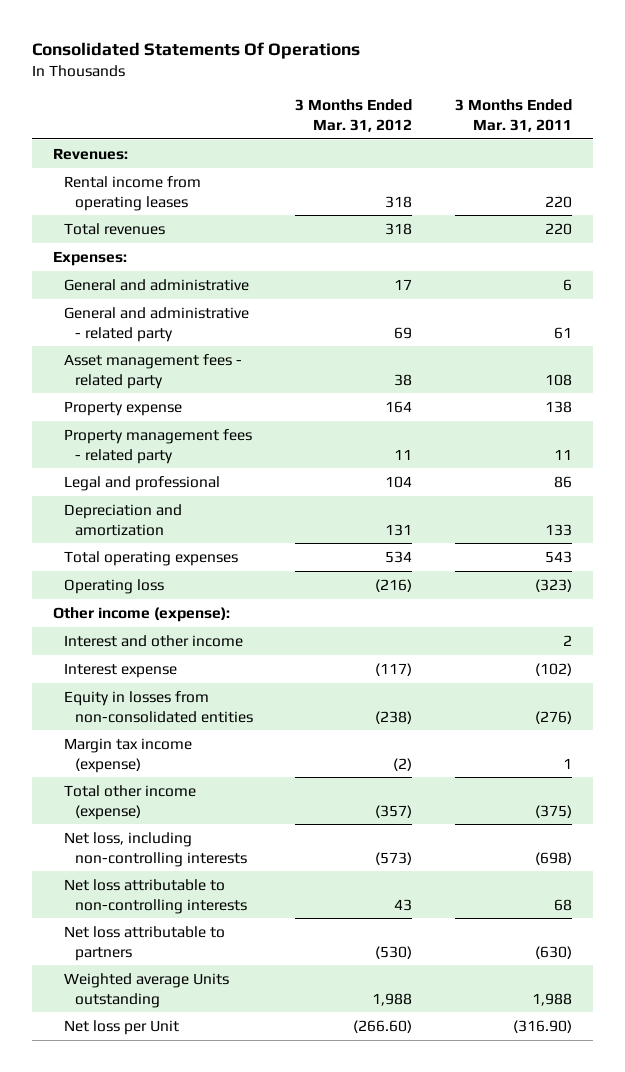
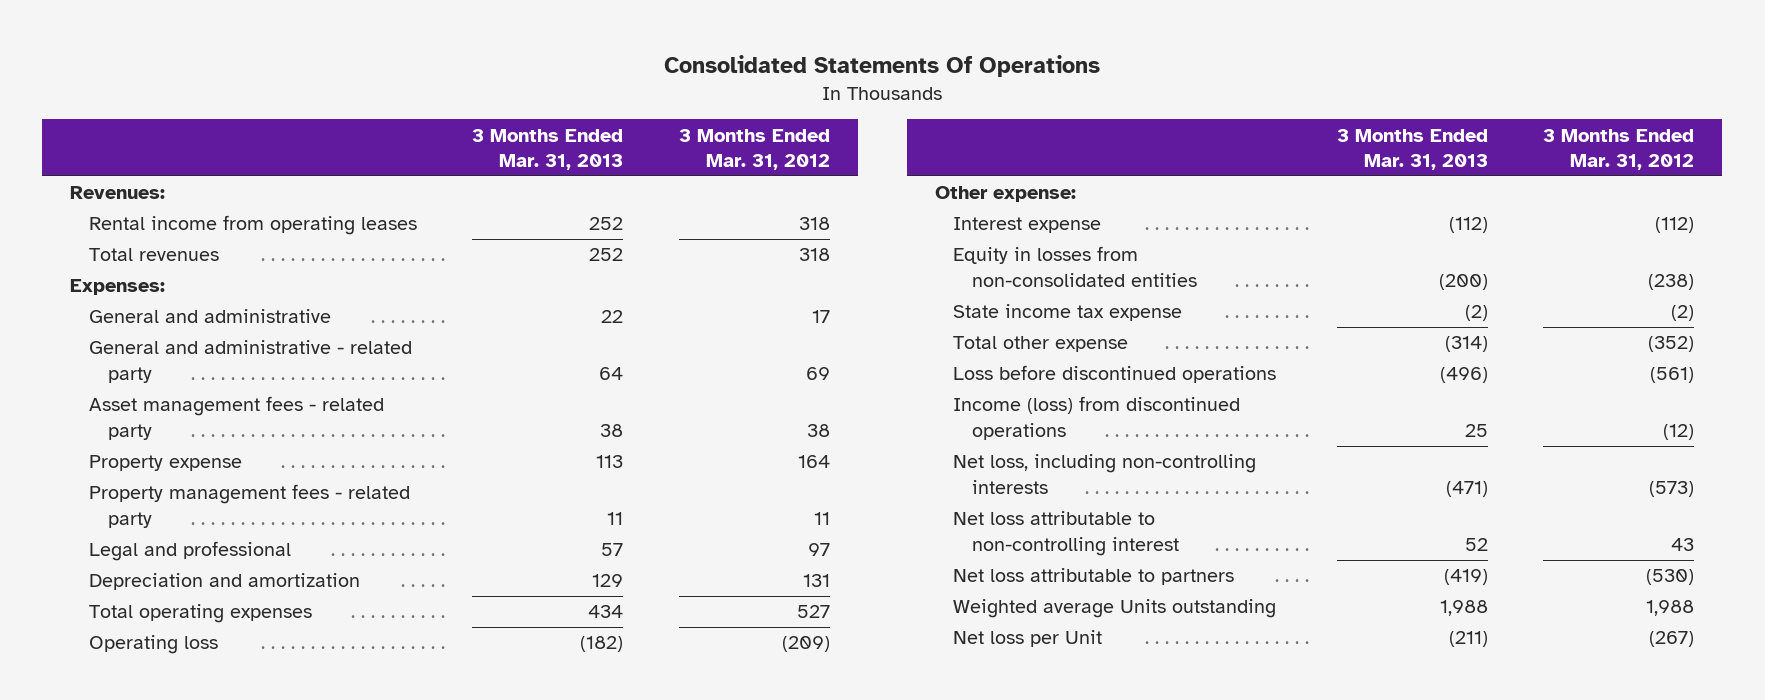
[454,99,572,132] 3 Months Ended Mar. 31, 2011 -> none
none -> [472,128,624,170] 3 Months Ended Mar. 31, 2013
[385,475,413,488] 104 -> [807,543,830,557] 97
[63,634,243,647] Interest and other income -> none
[385,550,413,563] 534 -> [796,605,830,619] 527
[375,578,413,592] (216) -> [781,636,830,653] (209)
[52,606,230,622] Other income (expense): -> [934,186,1076,203] Other expense:
[375,662,413,676] (117) -> [1655,217,1695,234] (112)
[63,737,192,773] Margin tax income (expense) -> [953,304,1183,322] State income tax expense
[63,784,196,820] Total other income (expense) -> [953,336,1129,353] Total other expense
[375,804,413,818] (357) -> [1648,336,1695,353] (352)
none -> [953,365,1277,384] Loss before discontinued operations
none -> [953,396,1241,440] Income (loss) from discontinued operations
[63,878,247,914] Net loss attributable to non-controlling interests -> [953,511,1180,556] Net loss attributable to non-controlling interest
[353,1019,413,1033] (266.60) -> [1649,631,1695,648] (267)

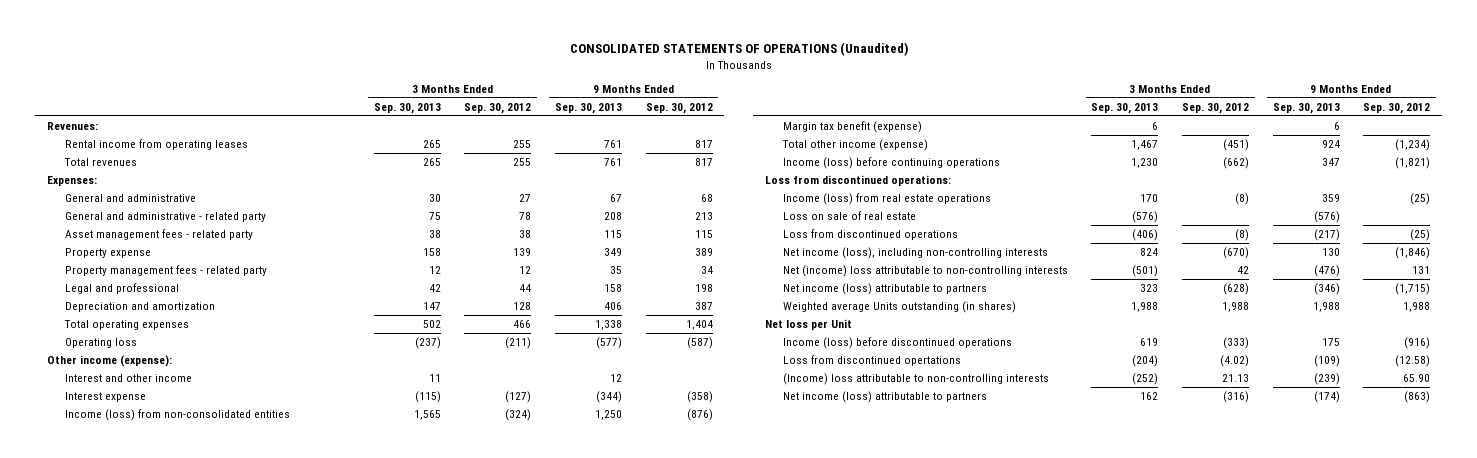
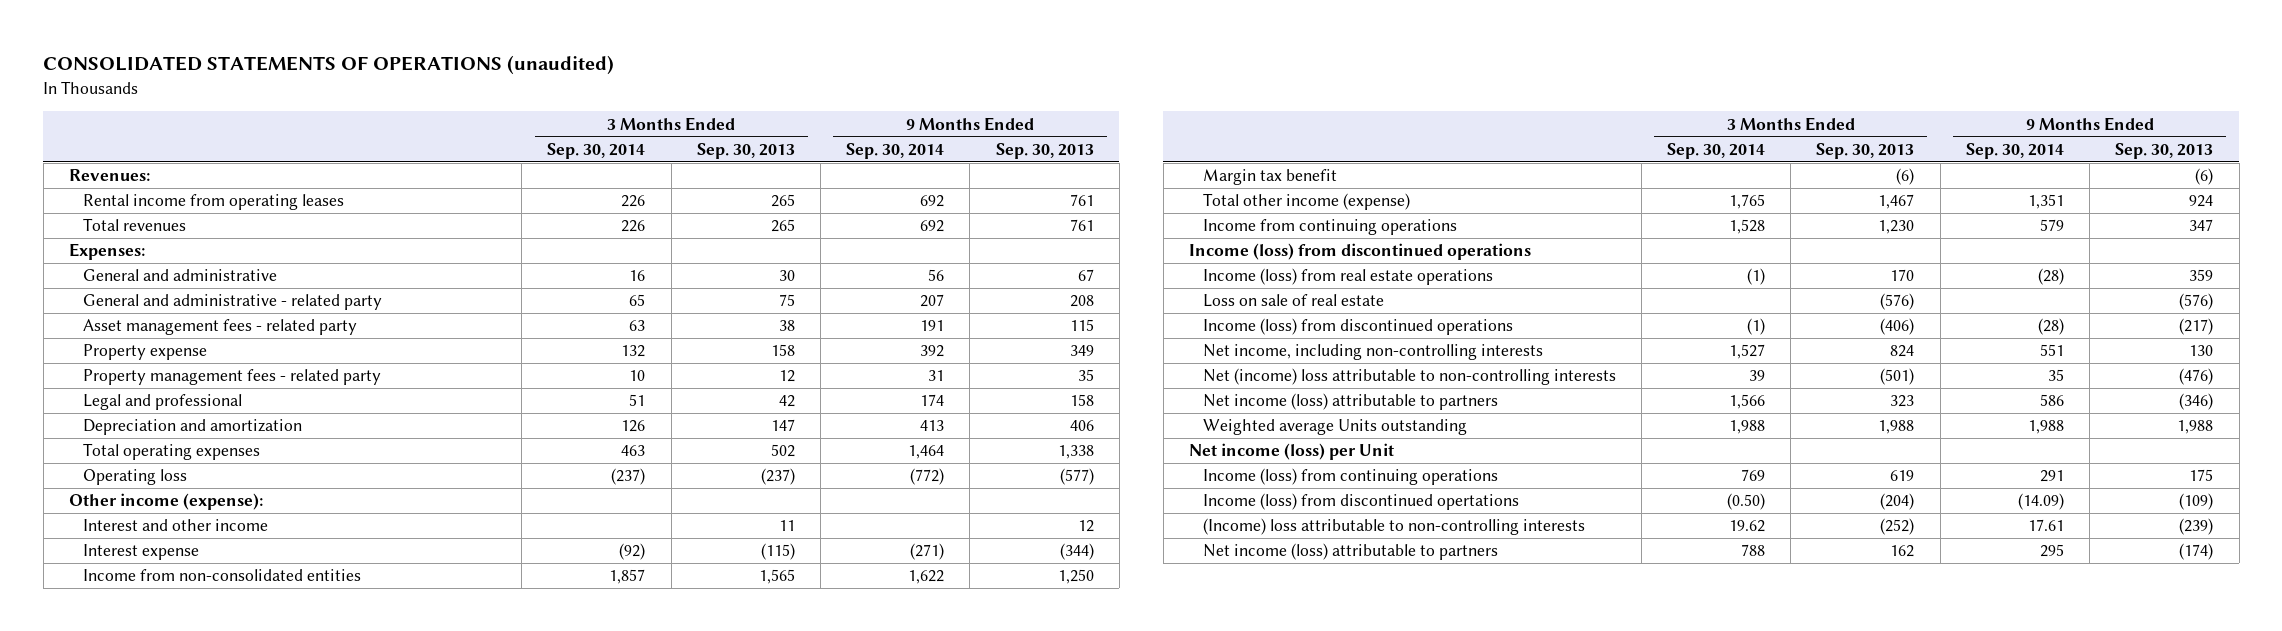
[569,42,908,57] CONSOLIDATED STATEMENTS OF OPERATIONS (Unaudited) -> [43,55,615,76] CONSOLIDATED STATEMENTS OF OPERATIONS (unaudited)
[464,102,532,114] Sep. 30, 2012 -> none
[645,102,713,114] Sep. 30, 2012 -> none
none -> [547,142,646,159] Sep. 30, 2014
none -> [846,142,945,159] Sep. 30, 2014
[65,408,291,421] Income (loss) from non-consolidated entities -> [82,569,361,582] Income from non-consolidated entities
[782,120,922,133] Margin tax benefit (expense) -> [1202,169,1337,186] Margin tax benefit
[1152,121,1159,130] 6 -> [1896,168,1915,186] (6)
[1333,121,1340,130] 6 -> [2195,168,2214,186] (6)
[782,156,1000,169] Income (loss) before continuing operations -> [1202,219,1457,236] Income from continuing operations
[764,174,951,186] Loss from discontinued operations: -> [1188,243,1531,261] Income (loss) from discontinued operations
[782,228,958,240] Loss from discontinued operations -> [1202,318,1513,336] Income (loss) from discontinued operations
[782,246,1048,259] Net income (loss), including non-controlling interests -> [1202,344,1543,361] Net income, including non-controlling interests
[782,300,1016,313] Weighted average Units outstanding (in shares) -> [1202,419,1467,436] Weighted average Units outstanding
[764,318,852,330] Net loss per Unit -> [1188,443,1394,461] Net income (loss) per Unit
[782,336,1012,349] Income (loss) before discontinued operations -> [1202,468,1498,486] Income (loss) from continuing operations
[782,354,961,366] Loss from discontinued opertations -> [1202,493,1519,511] Income (loss) from discontinued opertations

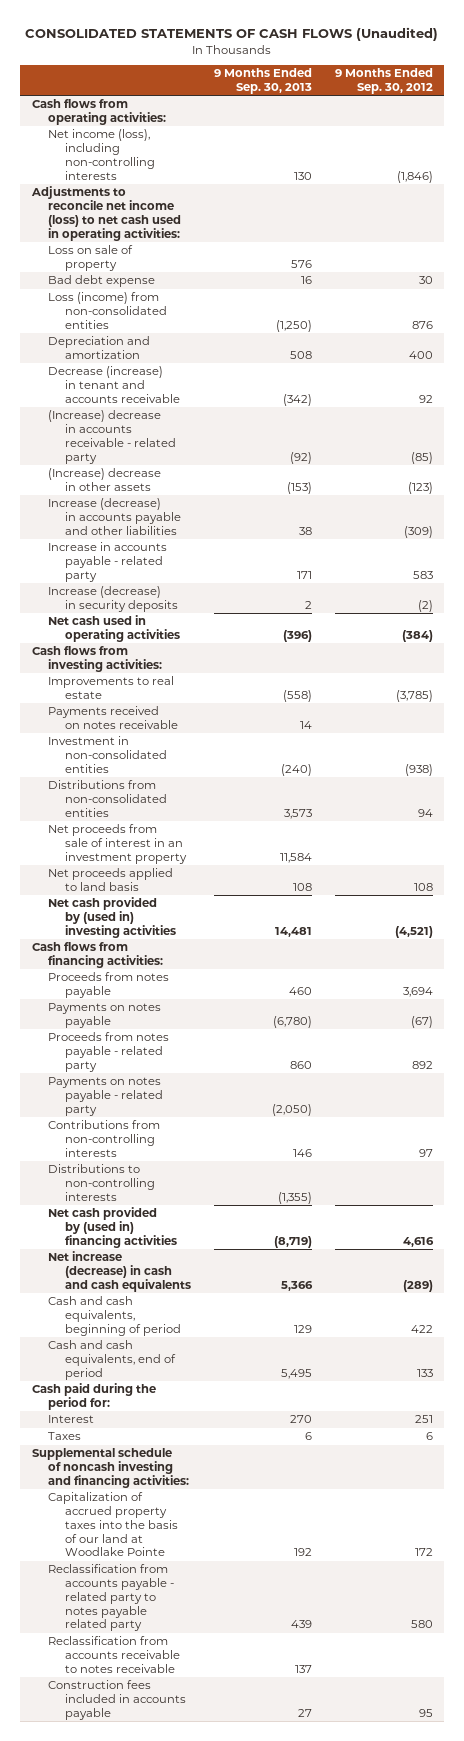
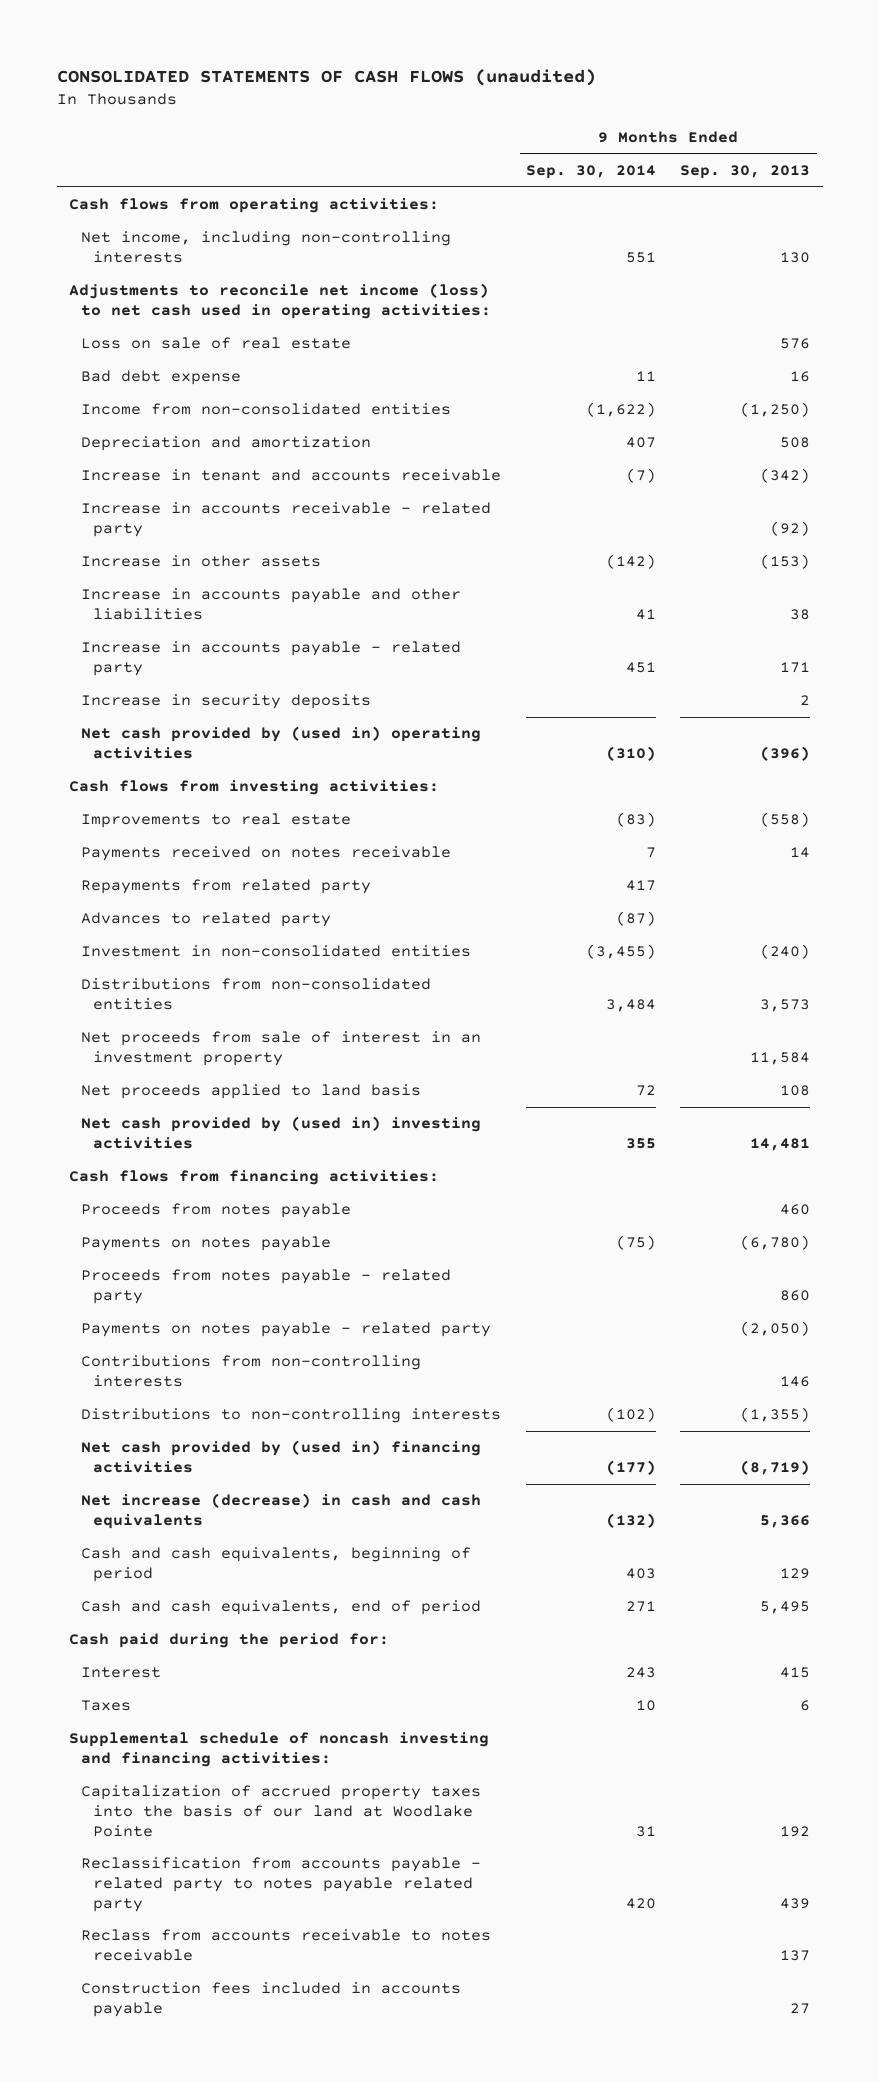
[25,27,439,42] CONSOLIDATED STATEMENTS OF CASH FLOWS (Unaudited) -> [56,69,596,87] CONSOLIDATED STATEMENTS OF CASH FLOWS (unaudited)
[334,68,433,95] 9 Months Ended Sep. 30, 2012 -> none
none -> [525,165,656,180] Sep. 30, 2014
[48,129,156,180] Net income (loss), including non-controlling interests -> [81,231,452,263] Net income, including non-controlling interests
[48,245,134,272] Loss on sale of property -> [81,337,352,350] Loss on sale of real estate
[48,292,168,329] Loss (income) from non-consolidated entities -> [81,403,452,416] Income from non-consolidated entities
[48,366,181,403] Decrease (increase) in tenant and accounts receivable -> [81,469,502,482] Increase in tenant and accounts receivable
[48,410,177,464] (Increase) decrease in accounts receivable - related party -> [81,502,492,537] Increase in accounts receivable - related party
[48,468,162,492] (Increase) decrease in other assets -> [81,555,322,568] Increase in other assets
[48,498,182,535] Increase (decrease) in accounts payable and other liabilities -> [81,588,462,620] Increase in accounts payable and other liabilities
[48,586,179,613] Increase (decrease) in security deposits -> [81,694,372,710] Increase in security deposits
[48,615,181,643] Net cash used in operating activities -> [81,726,482,759] Net cash provided by (used in) operating activities
none -> [81,879,372,895] Repayments from related party
none -> [81,912,332,928] Advances to related party
[290,1415,313,1424] 270 -> [780,1667,811,1679] 415
[48,1636,181,1673] Reclassification from accounts receivable to notes receivable -> [81,1929,492,1961] Reclass from accounts receivable to notes receivable

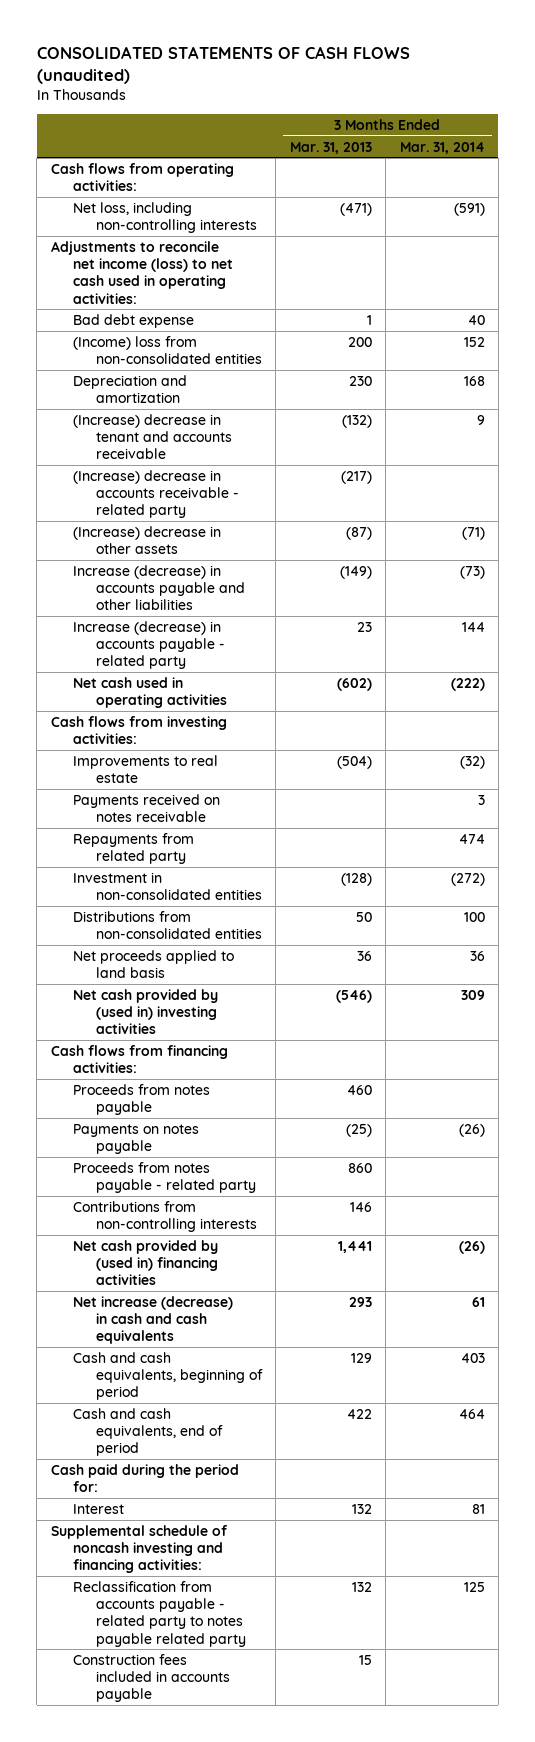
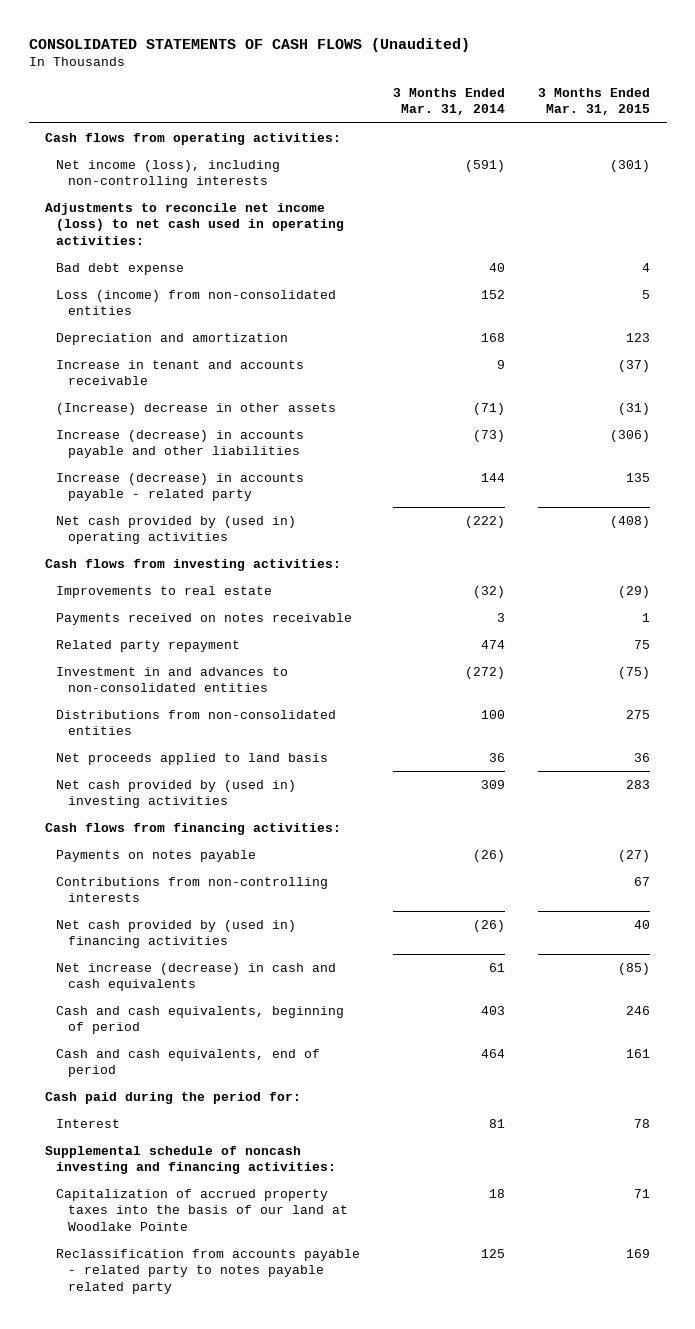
[36,45,410,84] CONSOLIDATED STATEMENTS OF CASH FLOWS (unaudited) -> [28,37,470,52] CONSOLIDATED STATEMENTS OF CASH FLOWS (Unaudited)
[289,141,372,154] Mar. 31, 2013 -> none
none -> [538,87,651,116] 3 Months Ended Mar. 31, 2015
[73,201,257,234] Net loss, including non-controlling interests -> [56,159,281,189] Net income (loss), including non-controlling interests
[73,335,262,365] (Income) loss from non-consolidated entities -> [56,289,337,316] Loss (income) from non-consolidated entities
[73,469,239,519] (Increase) decrease in accounts receivable - related party -> none
[73,413,232,460] (Increase) decrease in tenant and accounts receivable -> [56,359,305,386] Increase in tenant and accounts receivable
[73,676,227,709] Net cash used in operating activities -> [56,515,297,545] Net cash provided by (used in) operating activities
[73,832,195,865] Repayments from related party -> [56,639,241,652] Related party repayment
[73,871,262,901] Investment in non-consolidated entities -> [56,666,289,693] Investment in and advances to non-consolidated entities
[73,1083,211,1116] Proceeds from notes payable -> none
[73,1161,256,1194] Proceeds from notes payable - related party -> none
none -> [56,1188,348,1231] Capitalization of accrued property taxes into the basis of our land at Woodlake Pointe
[73,1653,230,1703] Construction fees included in accounts payable -> none

